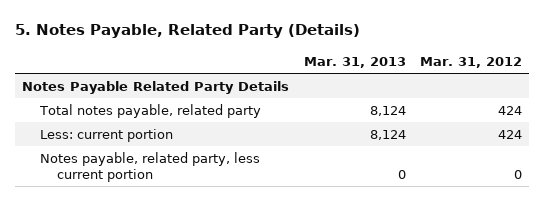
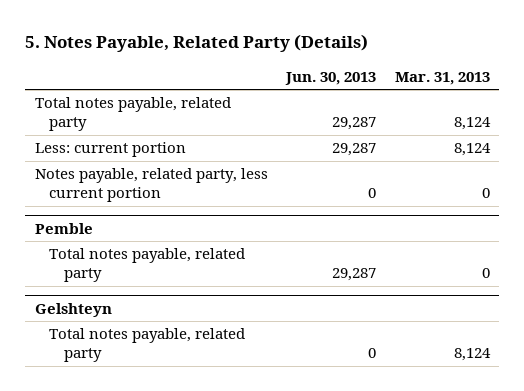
[419,56,522,68] Mar. 31, 2012 -> none
none -> [285,71,377,85] Jun. 30, 2013
[22,81,290,95] Notes Payable Related Party Details -> none
none -> [34,222,93,234] Pemble
none -> [49,248,246,283] Total notes payable, related party
none -> [34,302,112,317] Gelshteyn
none -> [49,328,246,363] Total notes payable, related party

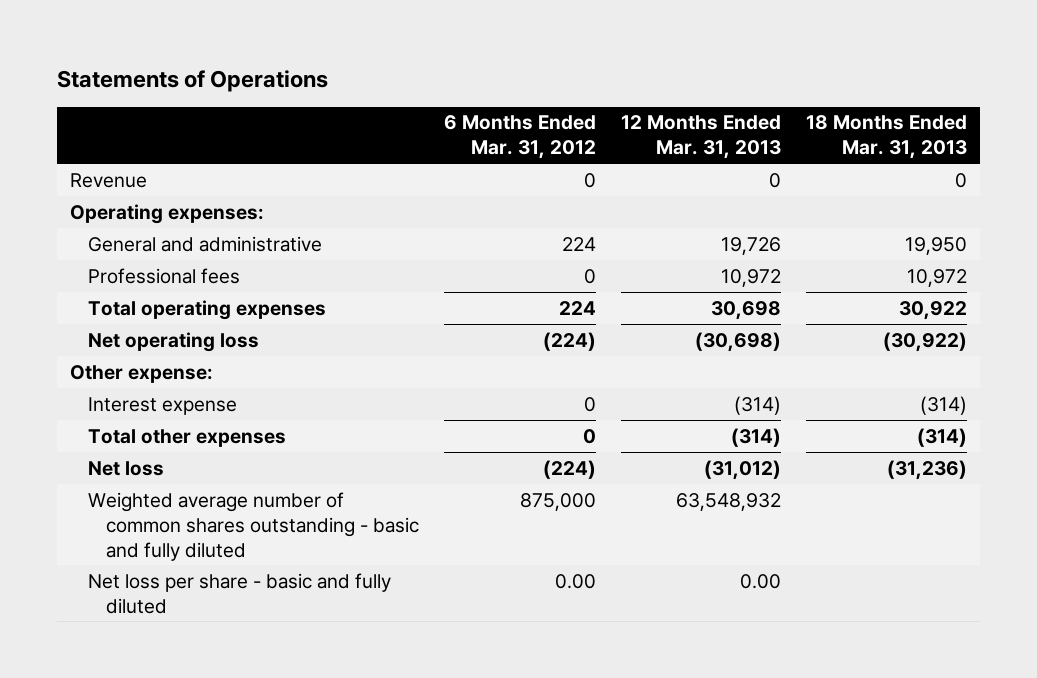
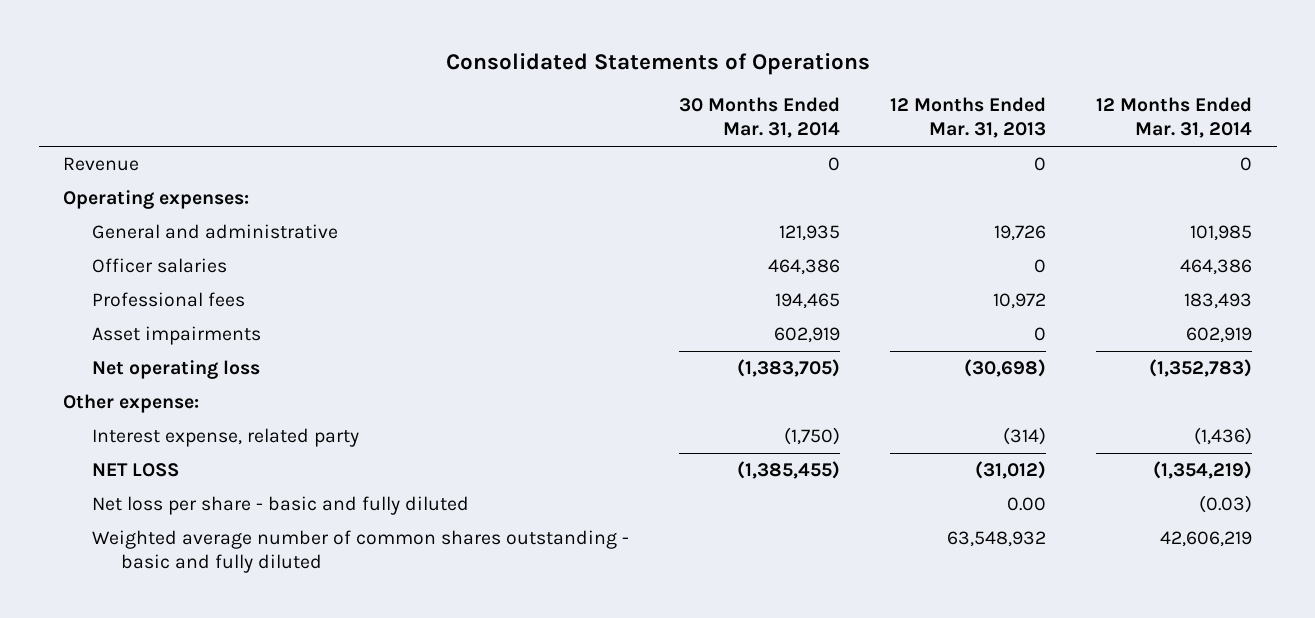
[57,70,329,93] Statements of Operations -> [445,52,870,75] Consolidated Statements of Operations
[443,115,596,160] 6 Months Ended Mar. 31, 2012 -> none
[806,115,968,160] 18 Months Ended Mar. 31, 2013 -> none
none -> [678,97,840,139] 30 Months Ended Mar. 31, 2014
none -> [1095,97,1252,139] 12 Months Ended Mar. 31, 2014
none -> [92,257,228,273] Officer salaries
[87,299,326,320] Total operating expenses -> none
none -> [92,325,262,345] Asset impairments
[87,428,286,447] Total other expenses -> none
[87,396,237,415] Interest expense -> [92,427,360,447] Interest expense, related party
[87,460,164,476] Net loss -> [92,462,180,477] NET LOSS
[87,491,419,561] Weighted average number of common shares outstanding - basic and fully diluted -> [92,529,630,574] Weighted average number of common shares outstanding - basic and fully diluted

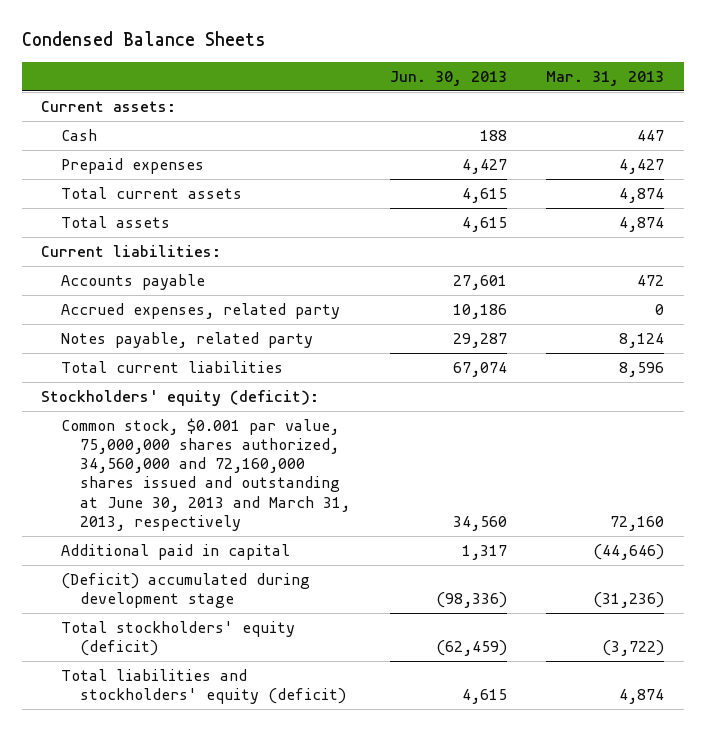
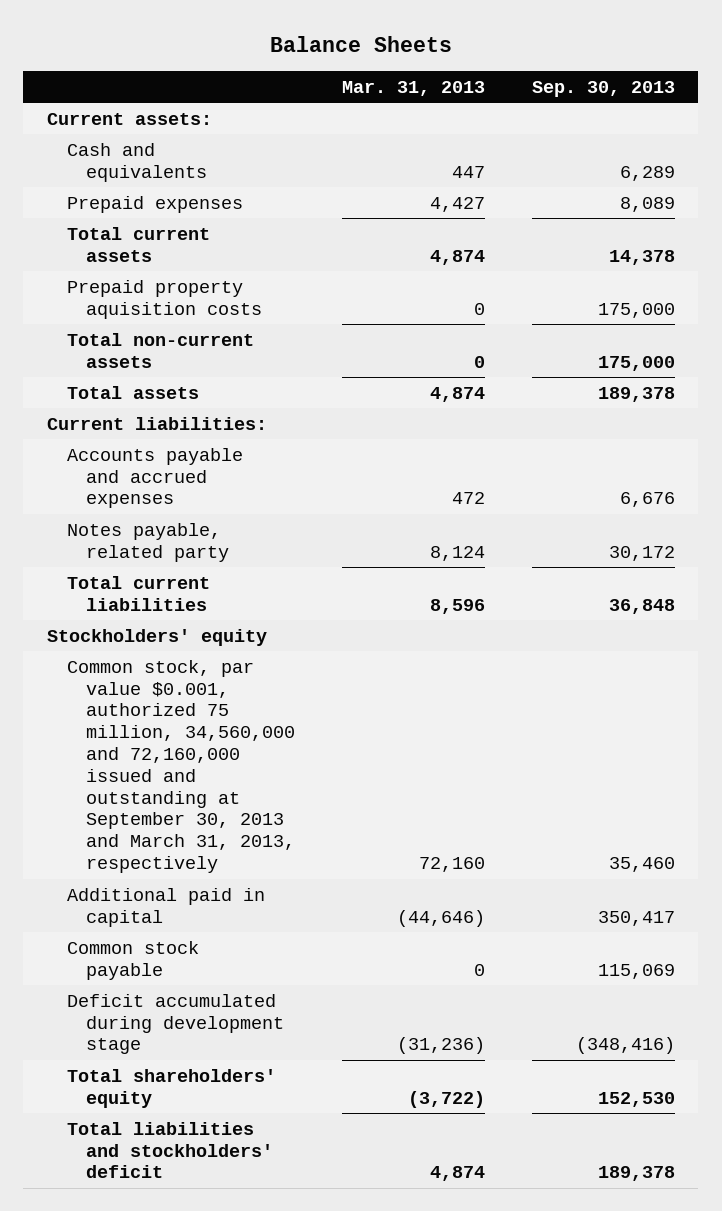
[21,31,266,47] Condensed Balance Sheets -> [269,36,452,53] Balance Sheets
[389,71,507,87] Jun. 30, 2013 -> none
none -> [531,80,675,97] Sep. 30, 2013
[60,128,97,141] Cash -> [66,142,208,182] Cash and equivalents
none -> [66,279,263,319] Prepaid property aquisition costs
none -> [66,332,254,368] Total non-current assets
[60,302,340,319] Accrued expenses, related party -> none
[60,273,205,290] Accounts payable -> [66,447,243,509] Accounts payable and accrued expenses
[41,389,320,406] Stockholders' equity (deficit): -> [46,628,267,646] Stockholders' equity
[60,417,351,531] Common stock, $0.001 par value, 75,000,000 shares authorized, 34,560,000 and 72,160,000 shares issued and outstanding at June 30, 2013 and March 31, 2013, respectively -> [66,659,296,874] Common stock, par value $0.001, authorized 75 million, 34,560,000 and 72,160,000 issued and outstanding at September 30, 2013 and March 31, 2013, respectively
none -> [66,940,199,980] Common stock payable
[60,572,310,608] (Deficit) accumulated during development stage -> [66,993,285,1055] Deficit accumulated during development stage
[60,620,295,656] Total stockholders' equity (deficit) -> [66,1068,276,1108] Total shareholders' equity
[60,668,347,704] Total liabilities and stockholders' equity (deficit) -> [66,1121,274,1179] Total liabilities and stockholders' deficit

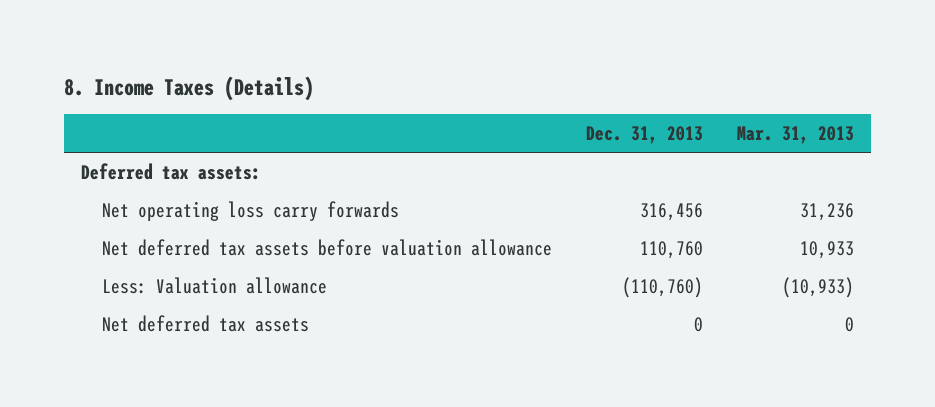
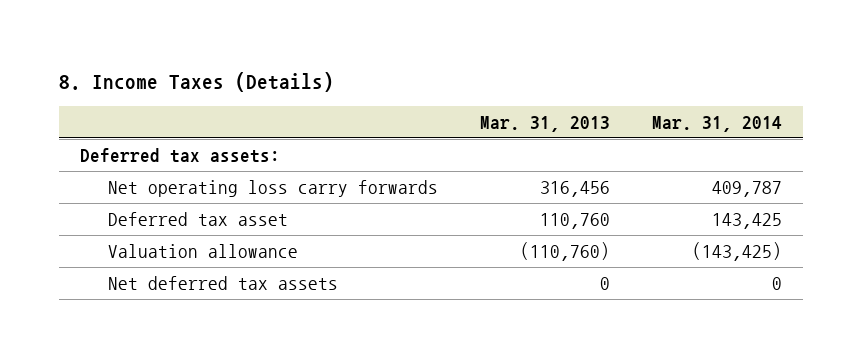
[585,126,703,145] Dec. 31, 2013 -> none
none -> [652,115,783,132] Mar. 31, 2014
[799,202,854,221] 31,236 -> [540,180,611,197] 316,456
[101,238,552,256] Net deferred tax assets before valuation allowance -> [108,211,289,226] Deferred tax asset
[799,240,854,259] 10,933 -> [540,212,611,229] 110,760
[101,276,327,294] Less: Valuation allowance -> [108,243,299,258] Valuation allowance
[781,276,854,298] (10,933) -> [520,241,611,261] (110,760)

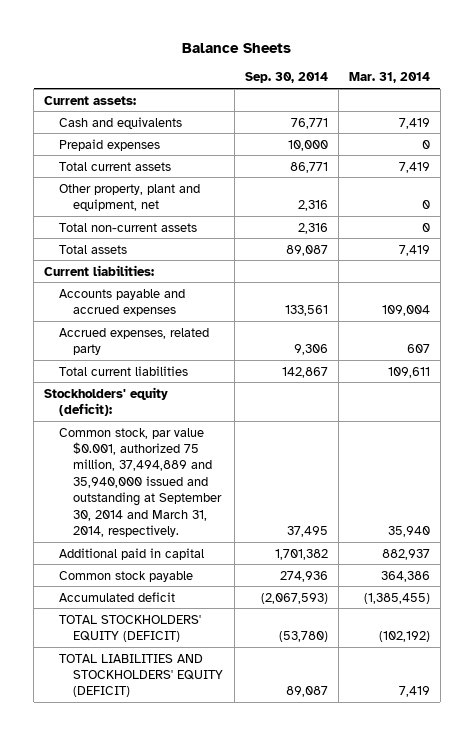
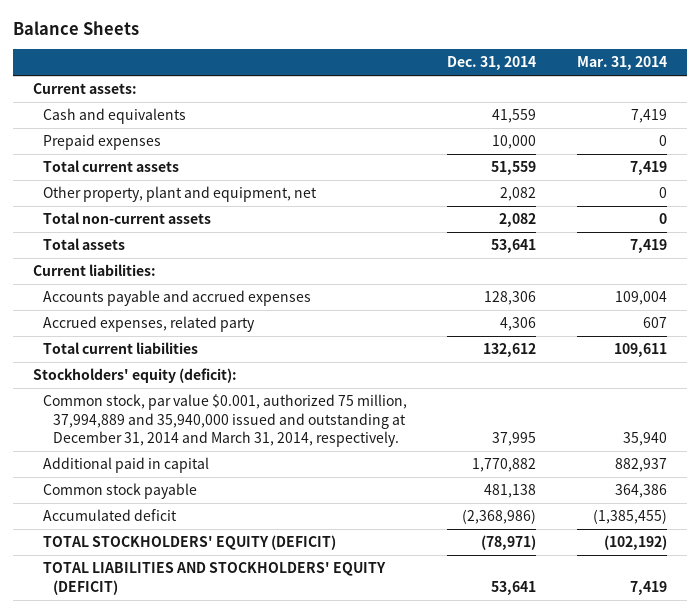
[244,72,328,84] Sep. 30, 2014 -> none
none -> [447,56,537,71] Dec. 31, 2014
[58,427,223,538] Common stock, par value $0.001, authorized 75 million, 37,494,889 and 35,940,000 issued and outstanding at September 30, 2014 and March 31, 2014, respectively. -> [42,394,407,448] Common stock, par value $0.001, authorized 75 million, 37,994,889 and 35,940,000 issued and outstanding at December 31, 2014 and March 31, 2014, respectively.

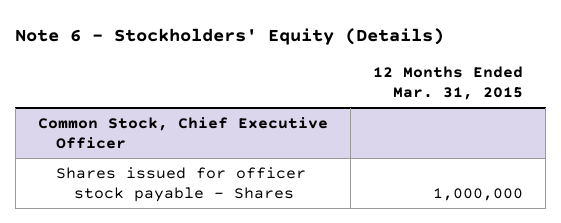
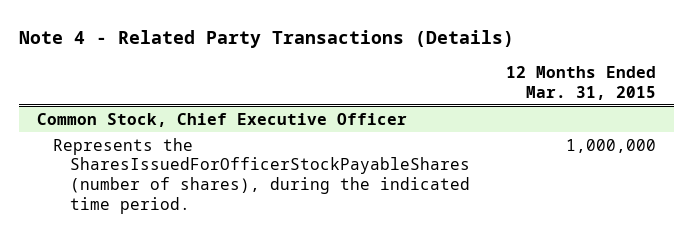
[15,27,445,45] Note 6 - Stockholders' Equity (Details) -> [19,29,515,48] Note 4 - Related Party Transactions (Details)
[55,166,306,203] Shares issued for officer stock payable - Shares -> [53,137,470,215] Represents the SharesIssuedForOfficerStockPayableShares (number of shares), during the indicated time period.

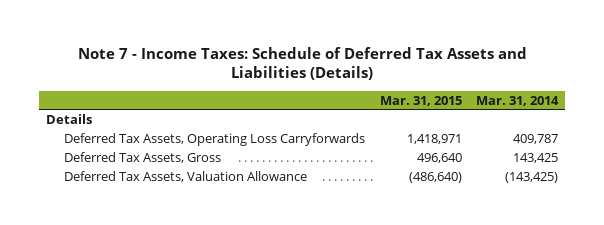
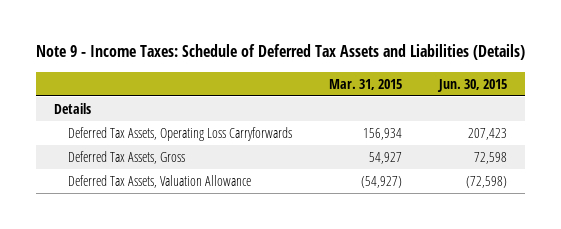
[78,46,528,81] Note 7 - Income Taxes: Schedule of Deferred Tax Assets and Liabilities (Details) -> [35,44,525,61] Note 9 - Income Taxes: Schedule of Deferred Tax Assets and Liabilities (Details)
[475,95,559,106] Mar. 31, 2014 -> none
none -> [436,78,507,92] Jun. 30, 2015
[406,133,462,144] 1,418,971 -> [362,128,402,141] 156,934
[416,152,462,163] 496,640 -> [368,152,402,165] 54,927
[408,171,462,183] (486,640) -> [360,176,402,189] (54,927)

